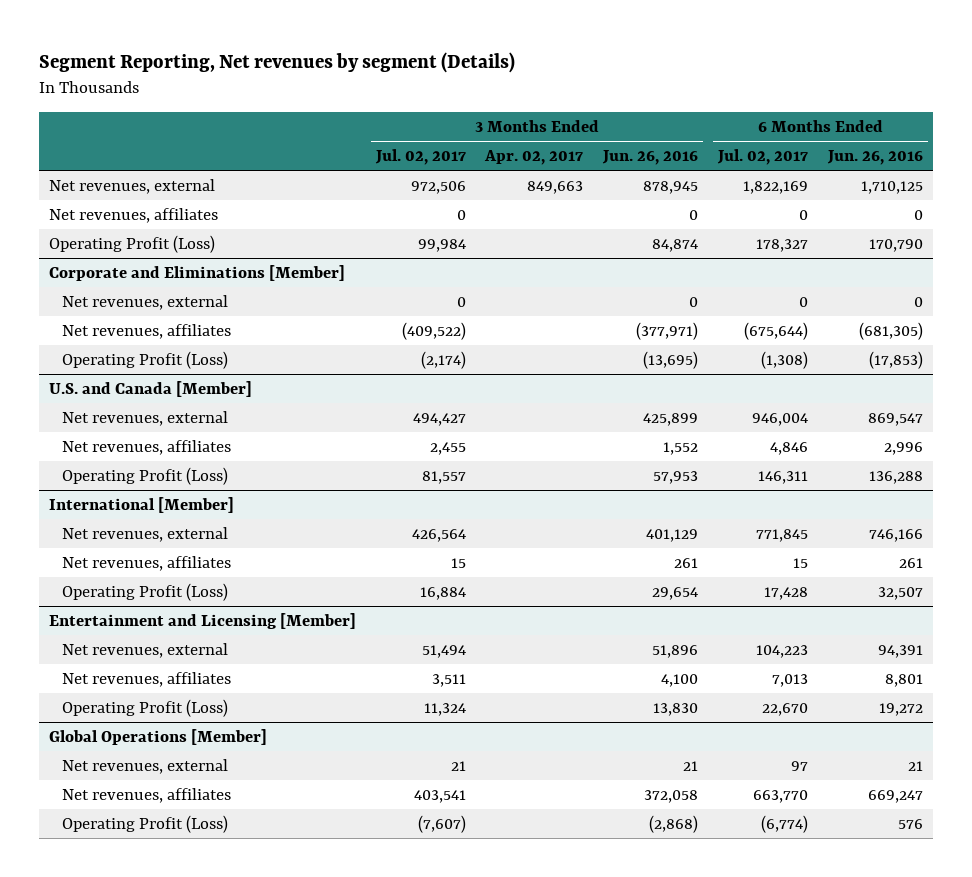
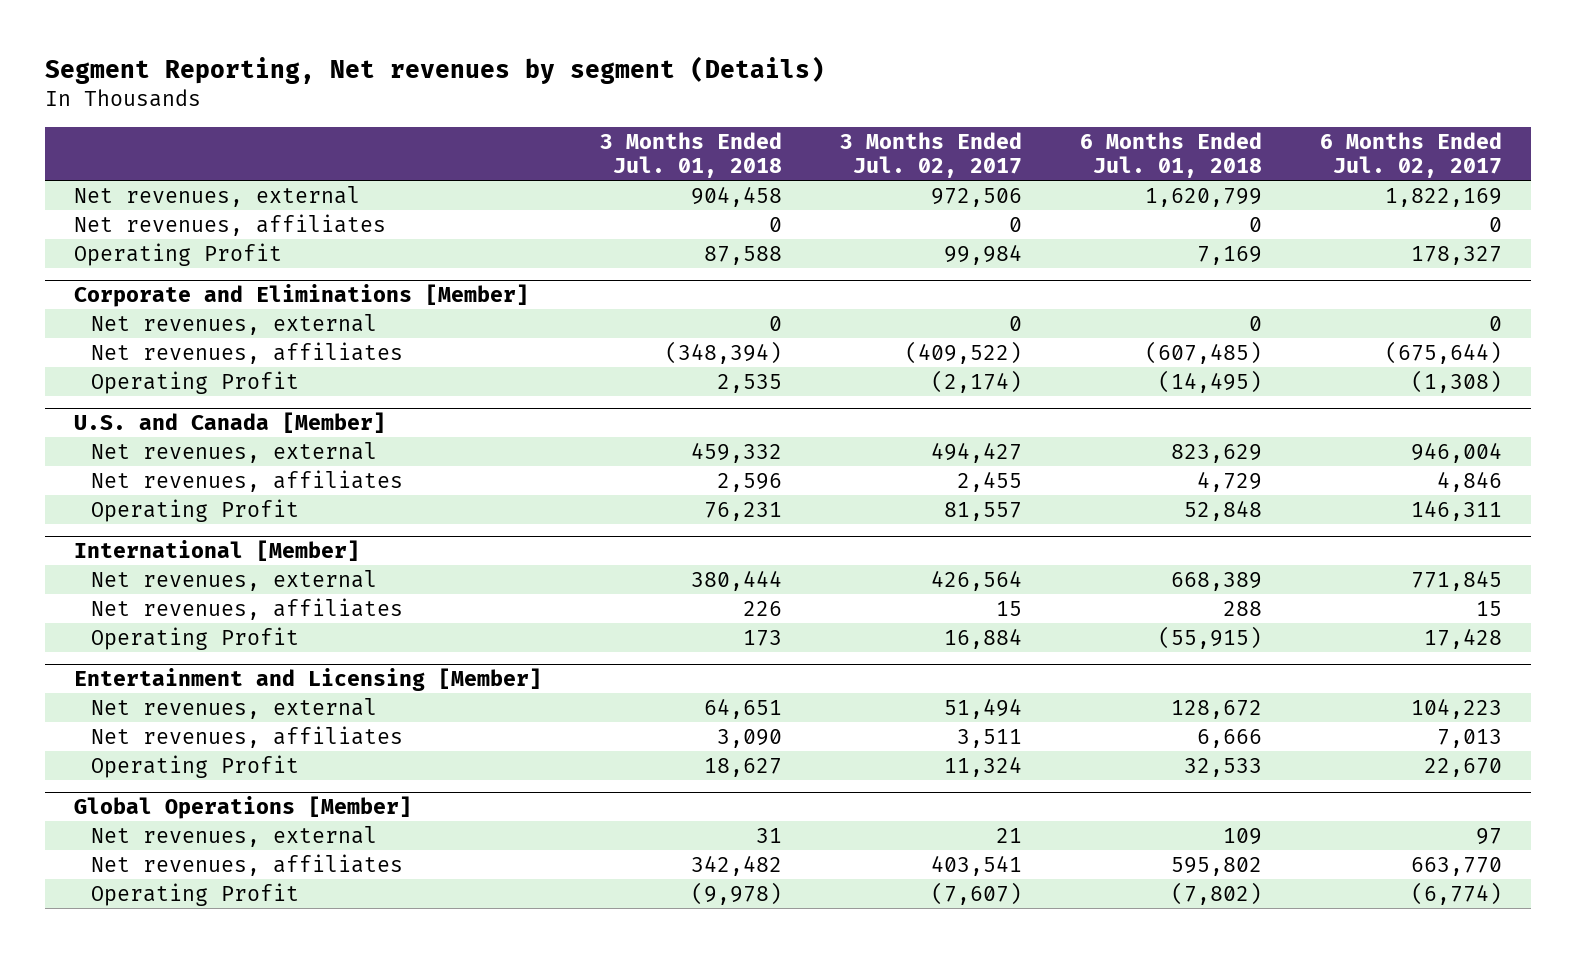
[484,149,584,165] Apr. 02, 2017 -> none
[602,149,699,165] Jun. 26, 2016 -> none
[827,149,924,165] Jun. 26, 2016 -> none
none -> [600,131,783,178] 3 Months Ended Jul. 01, 2018
none -> [1079,131,1262,178] 6 Months Ended Jul. 01, 2018
[48,234,215,253] Operating Profit (Loss) -> [74,243,283,267] Operating Profit
[62,350,229,369] Operating Profit (Loss) -> [90,371,299,395] Operating Profit
[62,466,229,485] Operating Profit (Loss) -> [90,499,299,523] Operating Profit
[62,582,229,601] Operating Profit (Loss) -> [90,627,299,651] Operating Profit
[62,698,229,717] Operating Profit (Loss) -> [90,755,299,779] Operating Profit
[62,814,229,833] Operating Profit (Loss) -> [90,883,299,907] Operating Profit

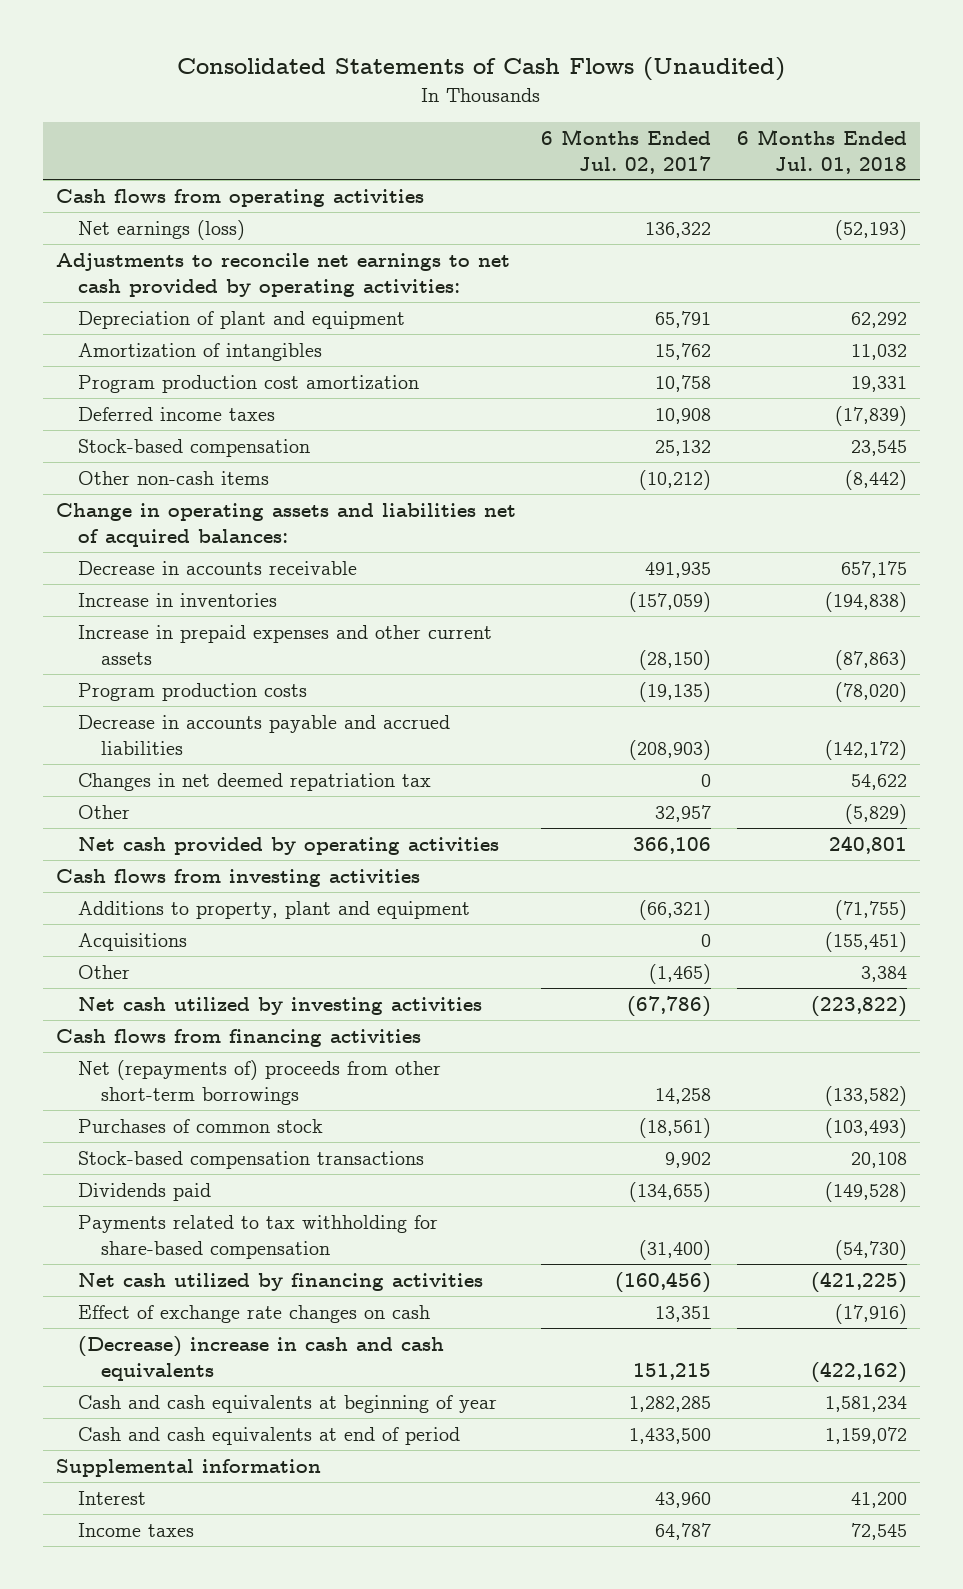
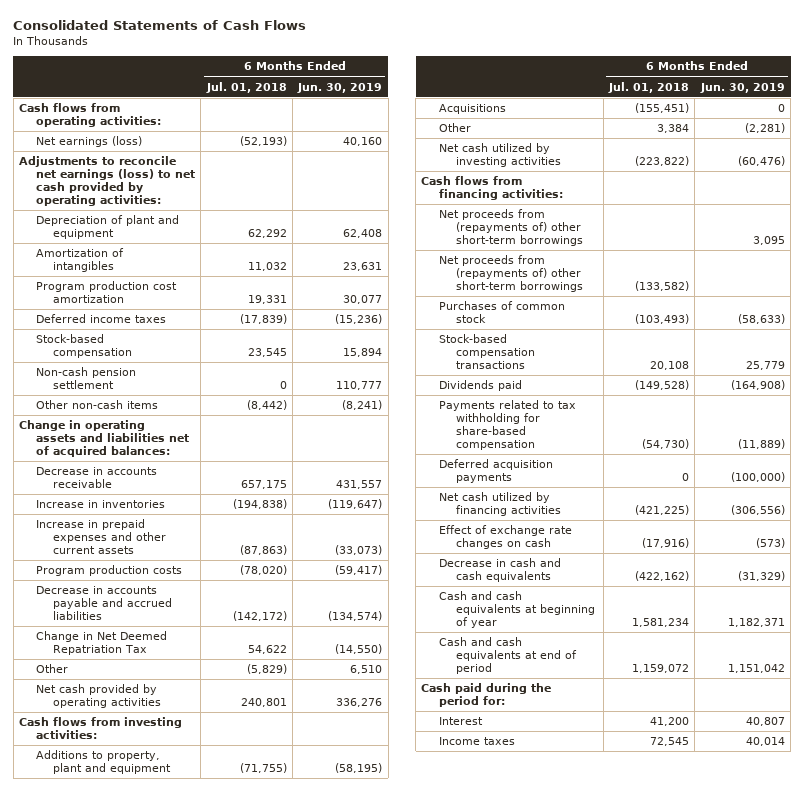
[177,57,786,82] Consolidated Statements of Cash Flows (Unaudited) -> [13,20,307,31] Consolidated Statements of Cash Flows
[541,128,712,174] 6 Months Ended Jul. 02, 2017 -> none
none -> [297,82,383,93] Jun. 30, 2019
[55,188,424,207] Cash flows from operating activities -> [19,103,162,128] Cash flows from operating activities:
[55,252,510,297] Adjustments to reconcile net earnings to net cash provided by operating activities: -> [19,156,196,206] Adjustments to reconcile net earnings (loss) to net cash provided by operating activities:
none -> [36,367,137,390] Non-cash pension settlement
[78,772,432,791] Changes in net deemed repatriation tax -> [36,631,168,656] Change in Net Deemed Repatriation Tax
[55,868,420,887] Cash flows from investing activities -> [19,717,183,740] Cash flows from investing activities:
[55,1028,421,1047] Cash flows from financing activities -> [421,176,563,201] Cash flows from financing activities:
none -> [438,209,583,246] Net proceeds from (repayments of) other short-term borrowings
[78,1059,442,1105] Net (repayments of) proceeds from other short-term borrowings -> [438,255,583,292] Net proceeds from (repayments of) other short-term borrowings
none -> [438,459,553,484] Deferred acquisition payments
[78,1335,445,1381] (Decrease) increase in cash and cash equivalents -> [438,558,561,583] Decrease in cash and cash equivalents
[55,1458,321,1477] Supplemental information -> none
none -> [421,683,552,708] Cash paid during the period for:

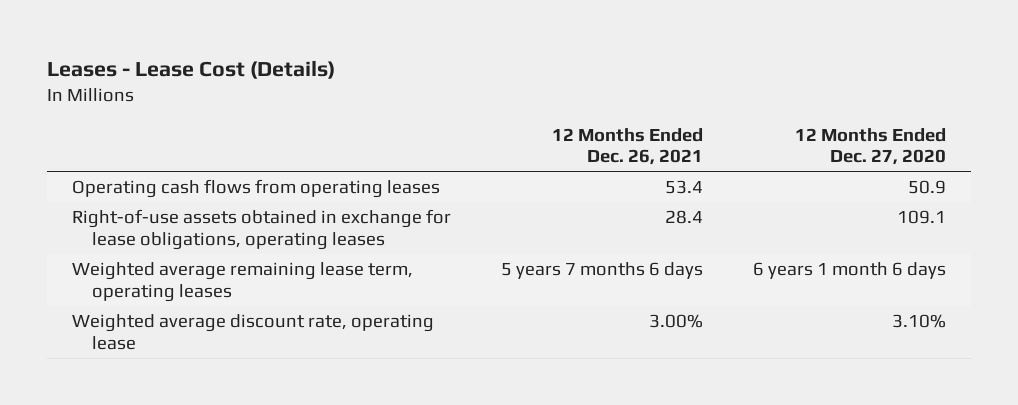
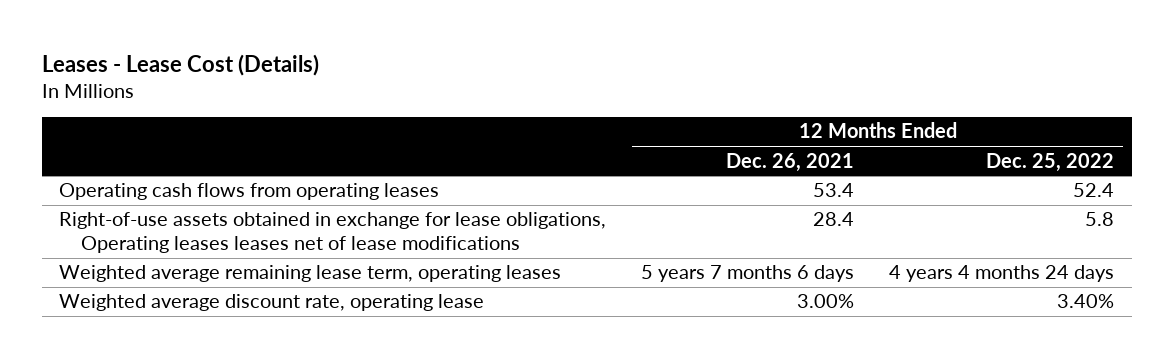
[795,127,947,166] 12 Months Ended Dec. 27, 2020 -> none
none -> [986,152,1115,172] Dec. 25, 2022
[72,209,452,250] Right-of-use assets obtained in exchange for lease obligations, operating leases -> [59,212,607,254] Right-of-use assets obtained in exchange for lease obligations, Operating leases leases net of lease modifications

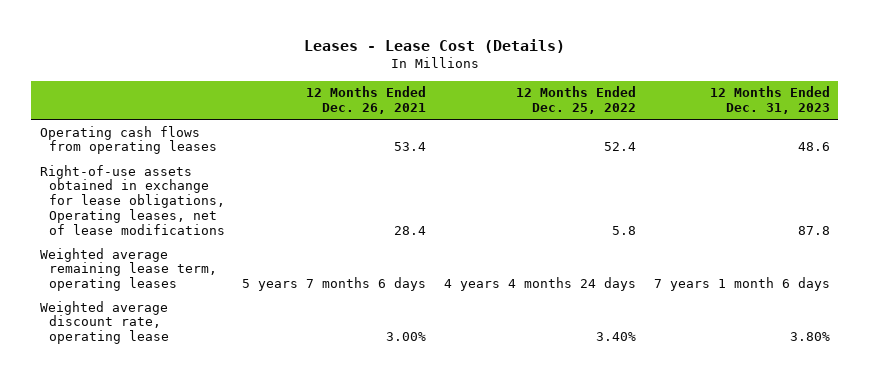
none -> [709,86,830,114] 12 Months Ended Dec. 31, 2023
[59,212,607,254] Right-of-use assets obtained in exchange for lease obligations, Operating leases leases net of lease modifications -> [39,164,225,235] Right-of-use assets obtained in exchange for lease obligations, Operating leases, net of lease modifications

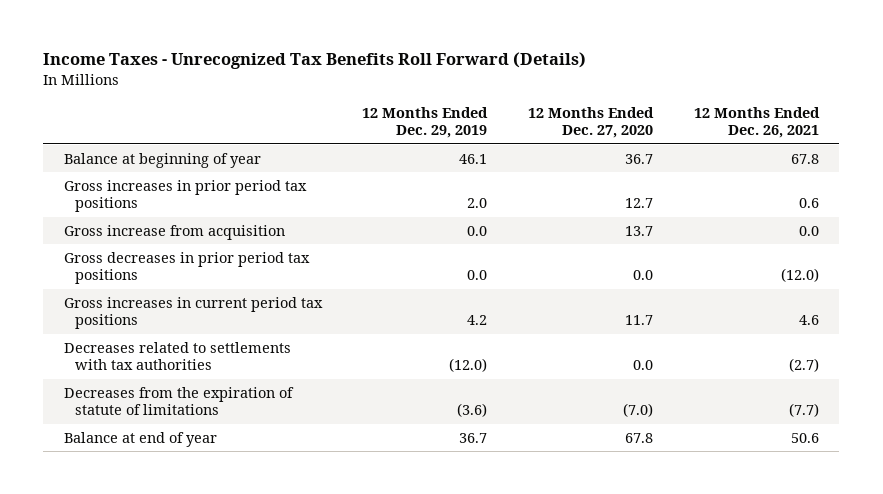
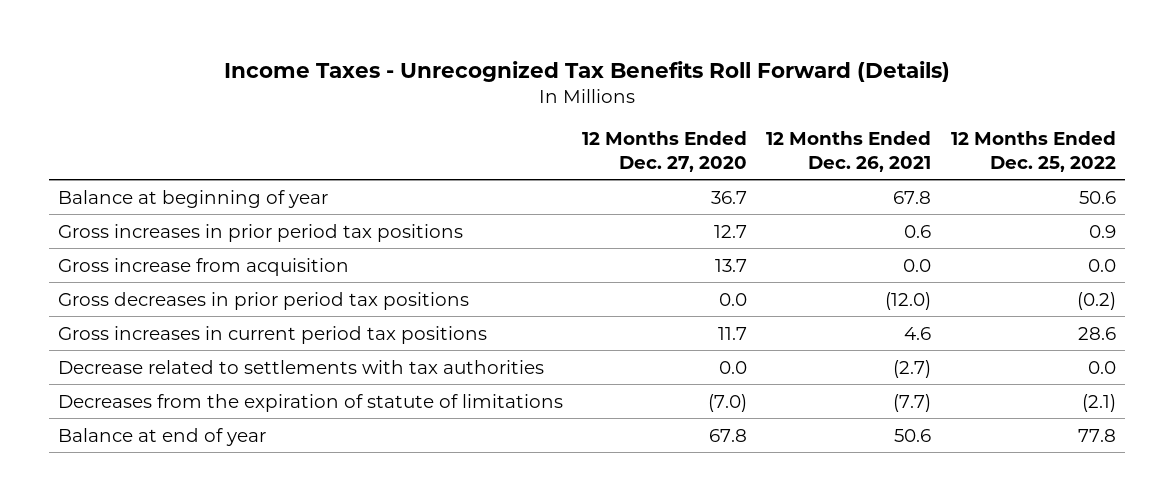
[362,106,489,139] 12 Months Ended Dec. 29, 2019 -> none
none -> [950,131,1116,172] 12 Months Ended Dec. 25, 2022
[63,341,291,371] Decreases related to settlements with tax authorities -> [58,359,545,374] Decrease related to settlements with tax authorities

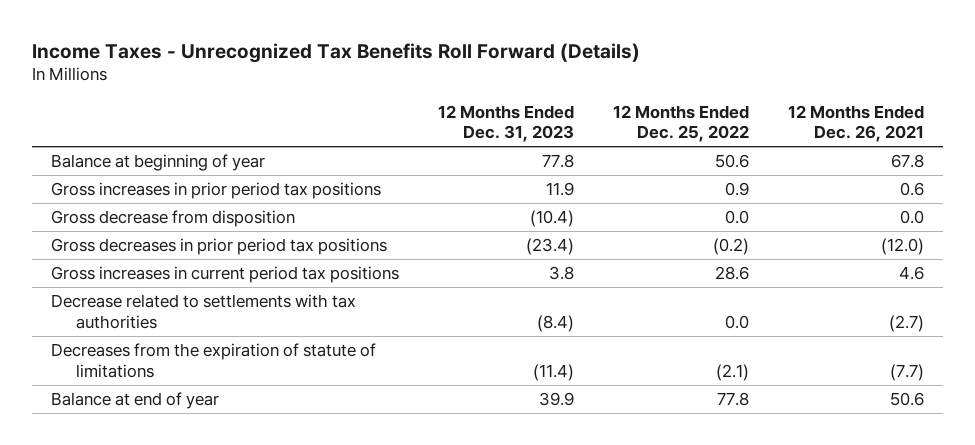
[582,131,748,172] 12 Months Ended Dec. 27, 2020 -> none
none -> [438,104,575,143] 12 Months Ended Dec. 31, 2023
[58,257,350,276] Gross increase from acquisition -> none
none -> [51,210,296,228] Gross decrease from disposition

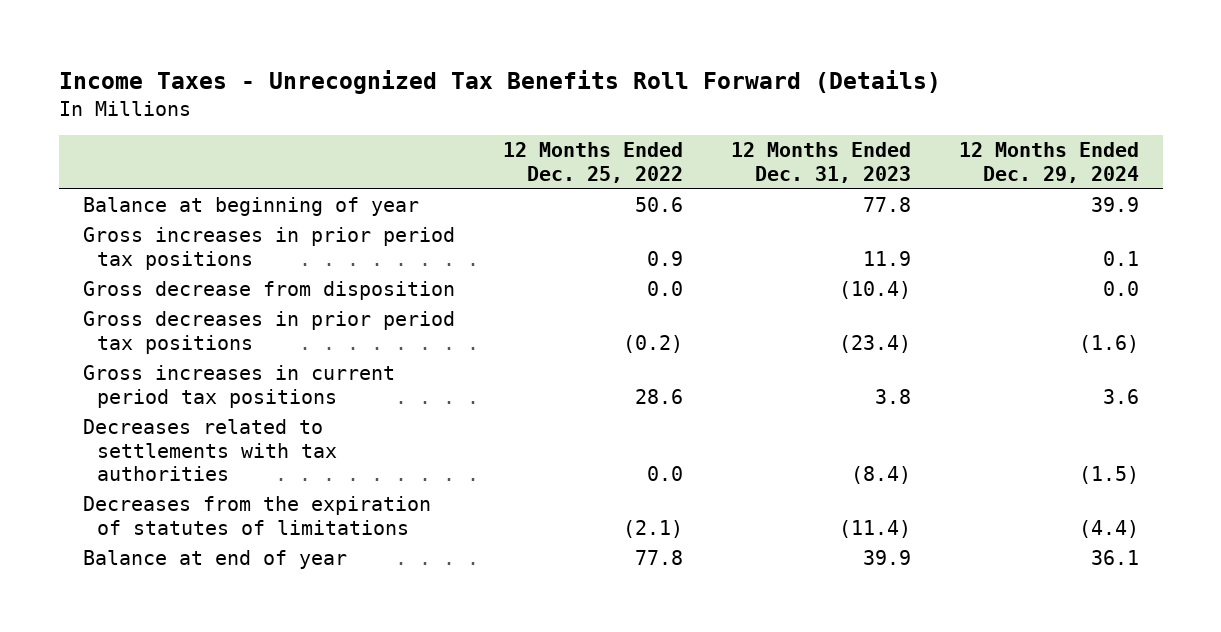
[787,104,924,143] 12 Months Ended Dec. 26, 2021 -> none
none -> [958,142,1139,183] 12 Months Ended Dec. 29, 2024
[51,294,357,329] Decrease related to settlements with tax authorities -> [82,419,337,482] Decreases related to settlements with tax authorities
[51,343,377,378] Decreases from the expiration of statute of limitations -> [82,496,431,535] Decreases from the expiration of statutes of limitations

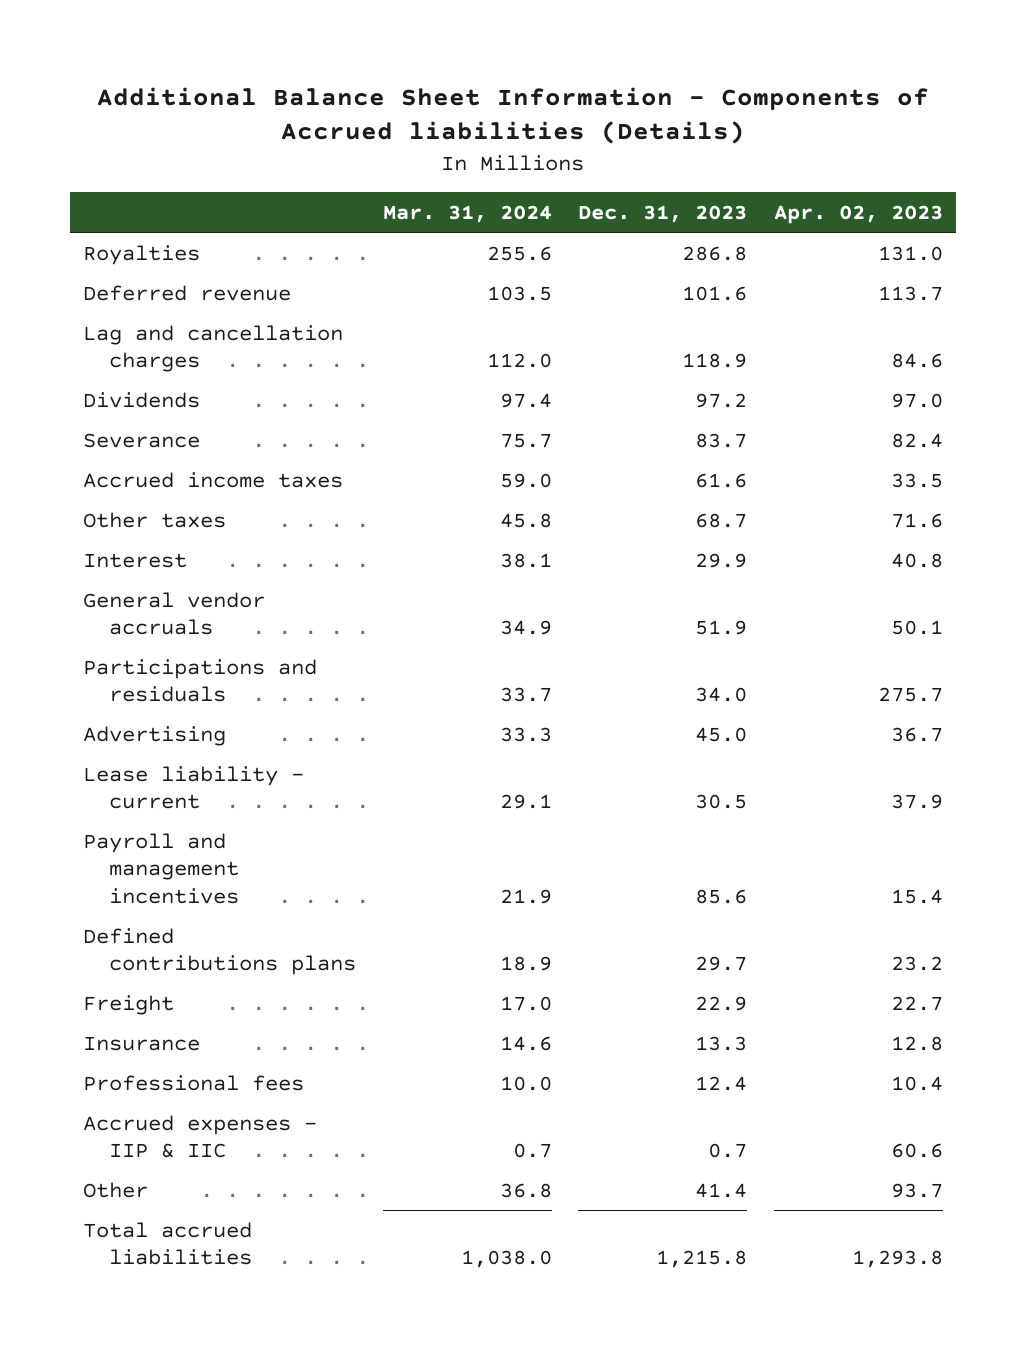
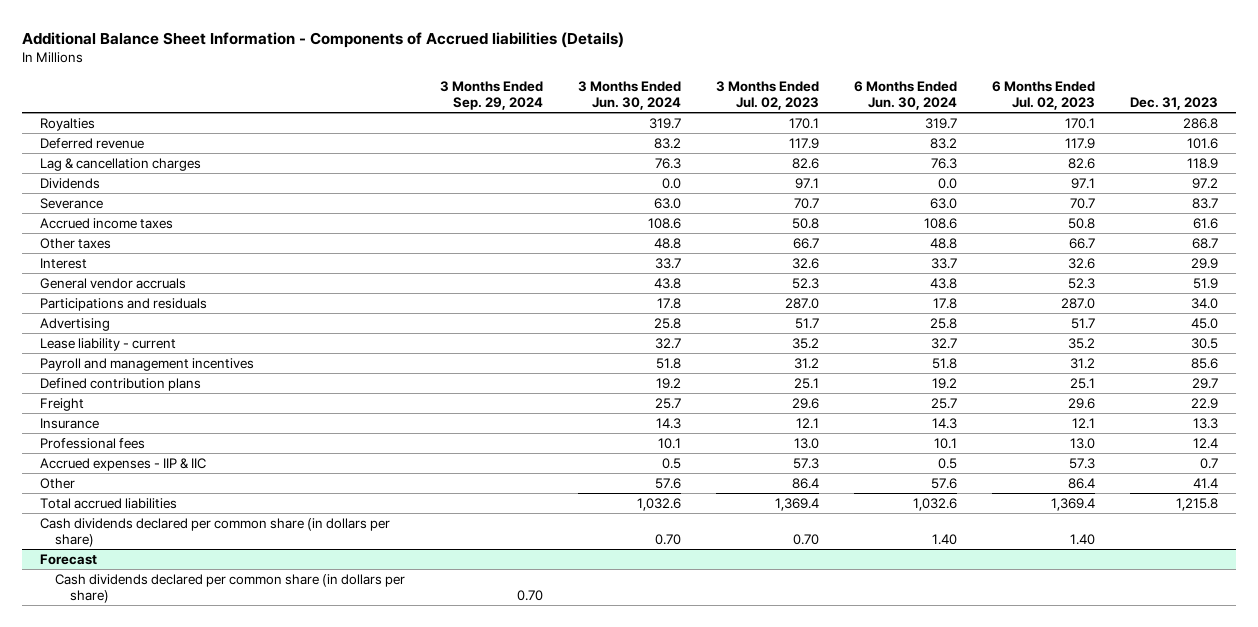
[382,204,552,223] Mar. 31, 2024 -> none
[773,204,943,224] Apr. 02, 2023 -> none
none -> [439,80,543,110] 3 Months Ended Sep. 29, 2024
none -> [577,80,681,110] 3 Months Ended Jun. 30, 2024
none -> [715,80,819,110] 3 Months Ended Jul. 02, 2023
none -> [853,80,957,110] 6 Months Ended Jun. 30, 2024
none -> [992,80,1096,110] 6 Months Ended Jul. 02, 2023
[83,324,344,373] Lag and cancellation charges -> [39,157,201,171] Lag & cancellation charges
[83,927,357,976] Defined contributions plans -> [39,377,201,391] Defined contribution plans
none -> [39,517,390,548] Cash dividends declared per common share (in dollars per share)
none -> [39,553,97,565] Forecast
none -> [54,573,405,604] Cash dividends declared per common share (in dollars per share)

